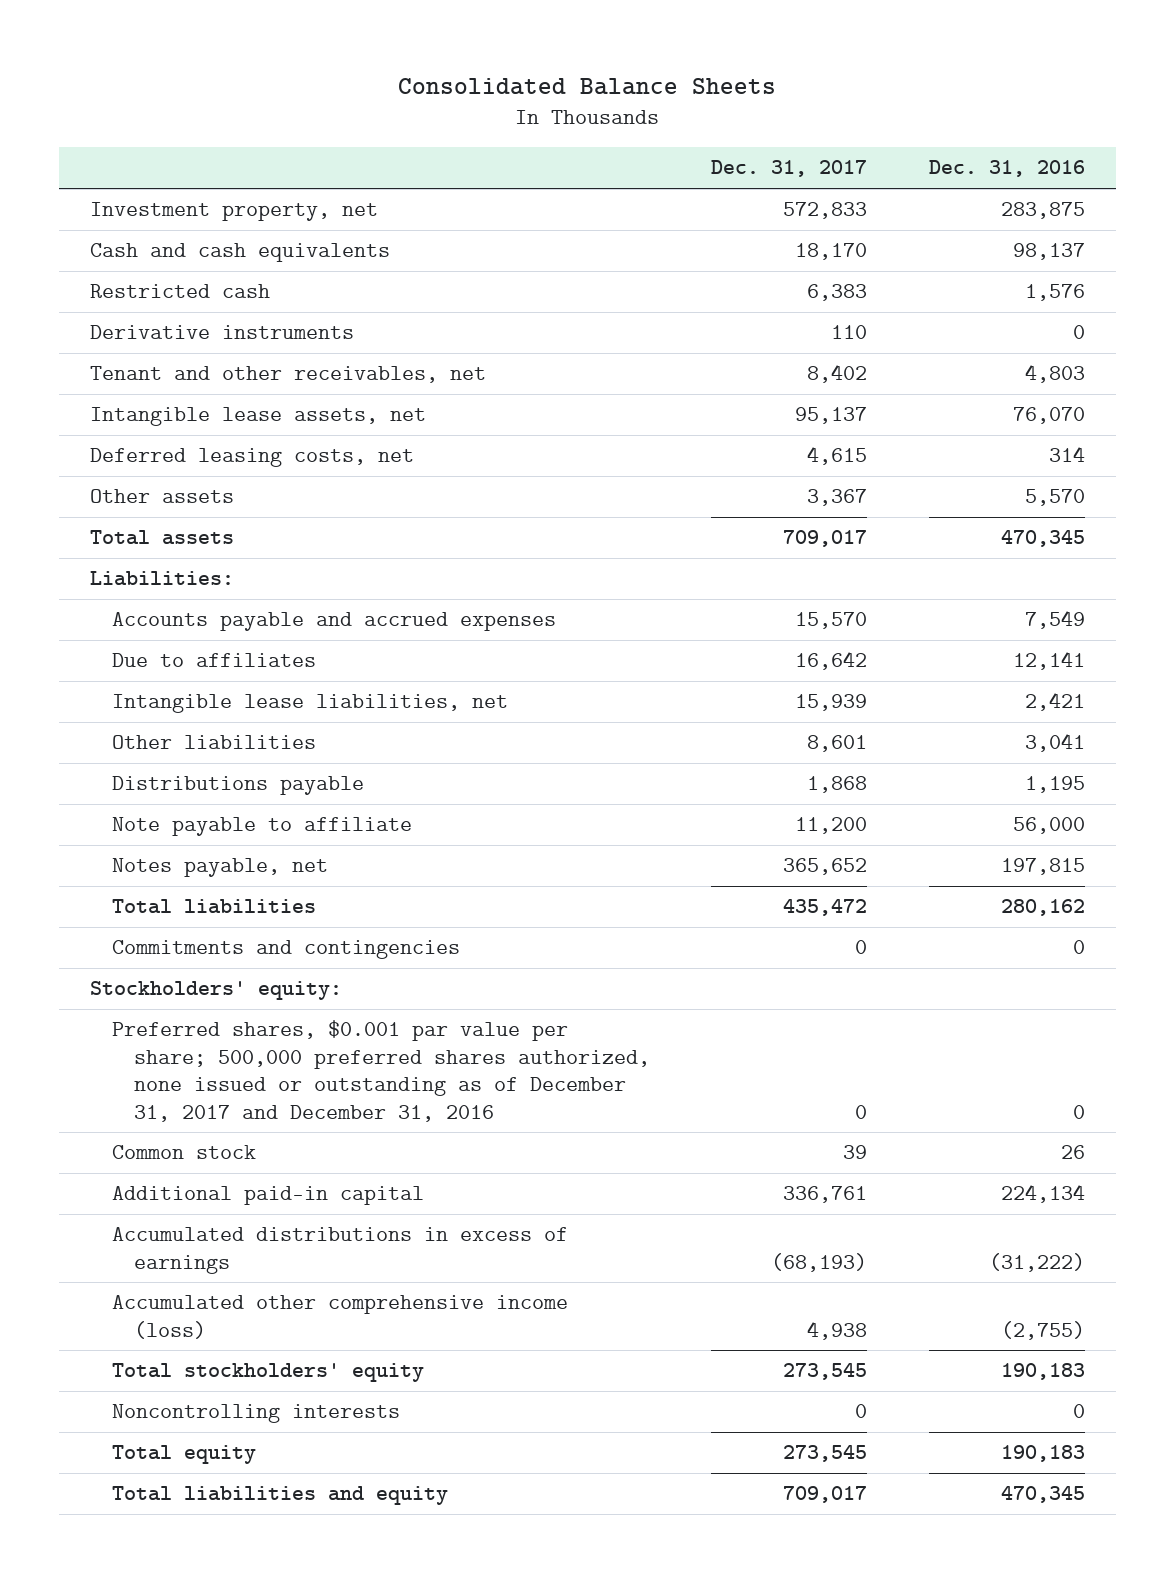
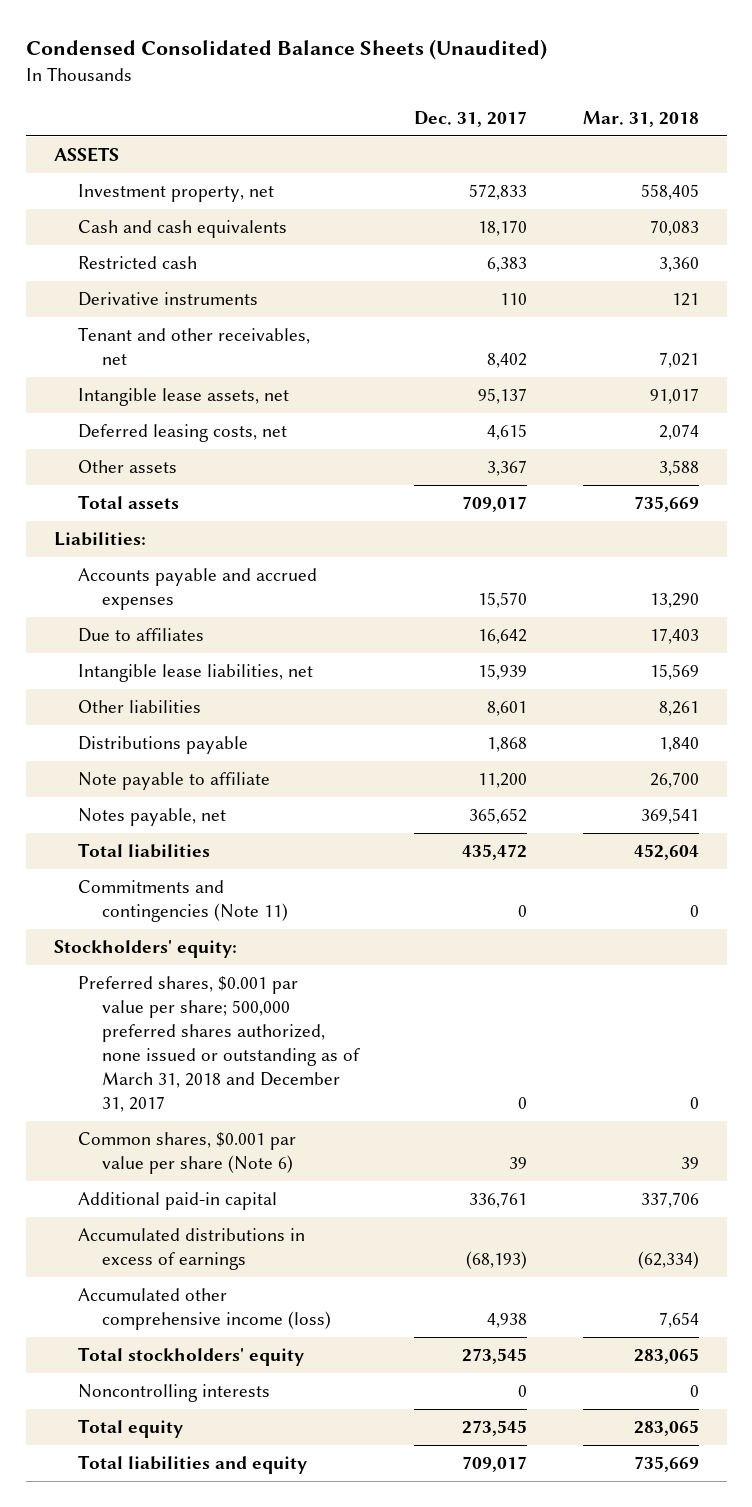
[398,77,777,95] Consolidated Balance Sheets -> [25,39,547,61] Condensed Consolidated Balance Sheets (Unaudited)
[928,160,1085,178] Dec. 31, 2016 -> none
none -> [582,110,699,127] Mar. 31, 2018
none -> [53,147,119,163] ASSETS
[111,940,460,960] Commitments and contingencies -> [77,880,288,923] Commitments and contingencies (Note 11)
[111,1020,650,1122] Preferred shares, $0.001 par value per share; 500,000 preferred shares authorized, none issued or outstanding as of December 31, 2017 and December 31, 2016 -> [77,976,360,1112] Preferred shares, $0.001 par value per share; 500,000 preferred shares authorized, none issued or outstanding as of March 31, 2018 and December 31, 2017
[111,1145,256,1160] Common stock -> [77,1132,296,1175] Common shares, $0.001 par value per share (Note 6)

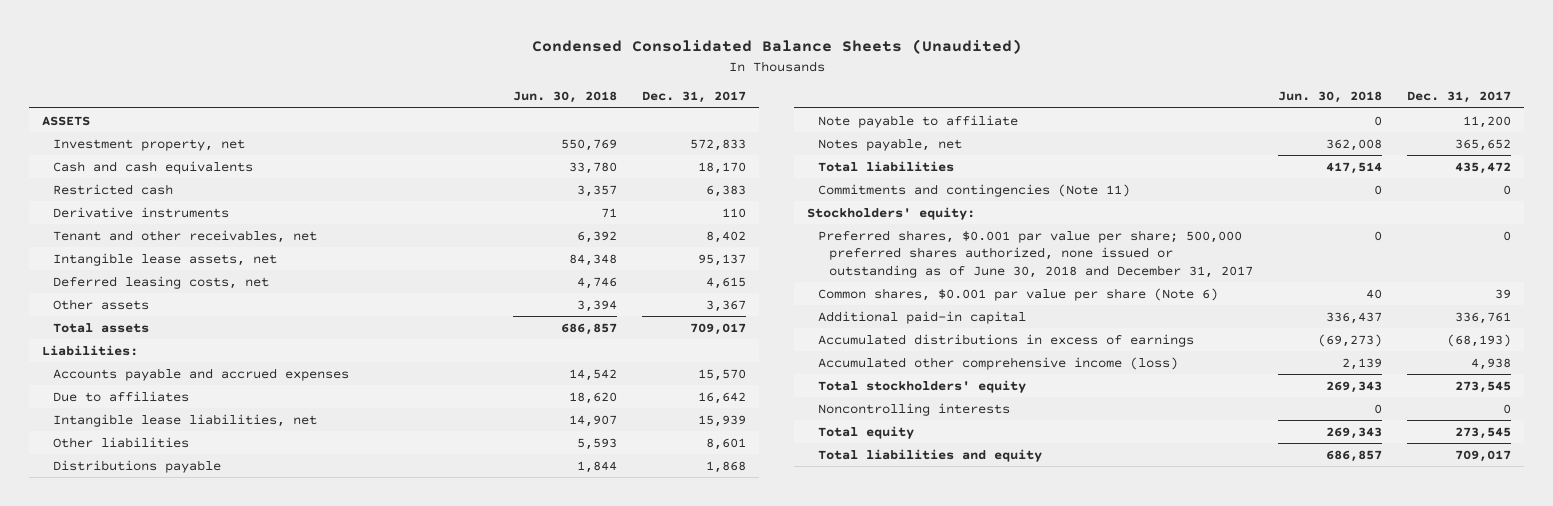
[582,110,699,127] Mar. 31, 2018 -> none
none -> [513,91,618,104] Jun. 30, 2018
[77,976,360,1112] Preferred shares, $0.001 par value per share; 500,000 preferred shares authorized, none issued or outstanding as of March 31, 2018 and December 31, 2017 -> [817,229,1253,279] Preferred shares, $0.001 par value per share; 500,000 preferred shares authorized, none issued or outstanding as of June 30, 2018 and December 31, 2017

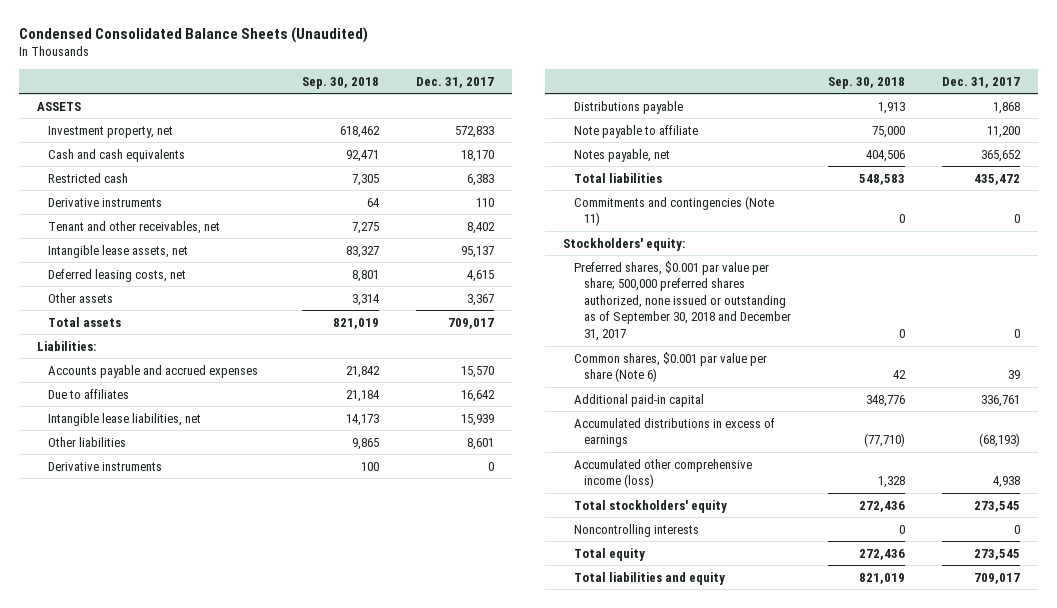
[513,91,618,104] Jun. 30, 2018 -> none
none -> [302,76,380,89] Sep. 30, 2018
none -> [47,461,162,471] Derivative instruments
[817,229,1253,279] Preferred shares, $0.001 par value per share; 500,000 preferred shares authorized, none issued or outstanding as of June 30, 2018 and December 31, 2017 -> [573,260,792,342] Preferred shares, $0.001 par value per share; 500,000 preferred shares authorized, none issued or outstanding as of September 30, 2018 and December 31, 2017

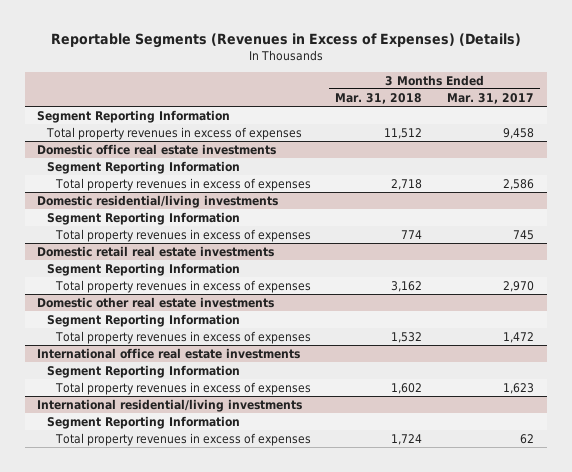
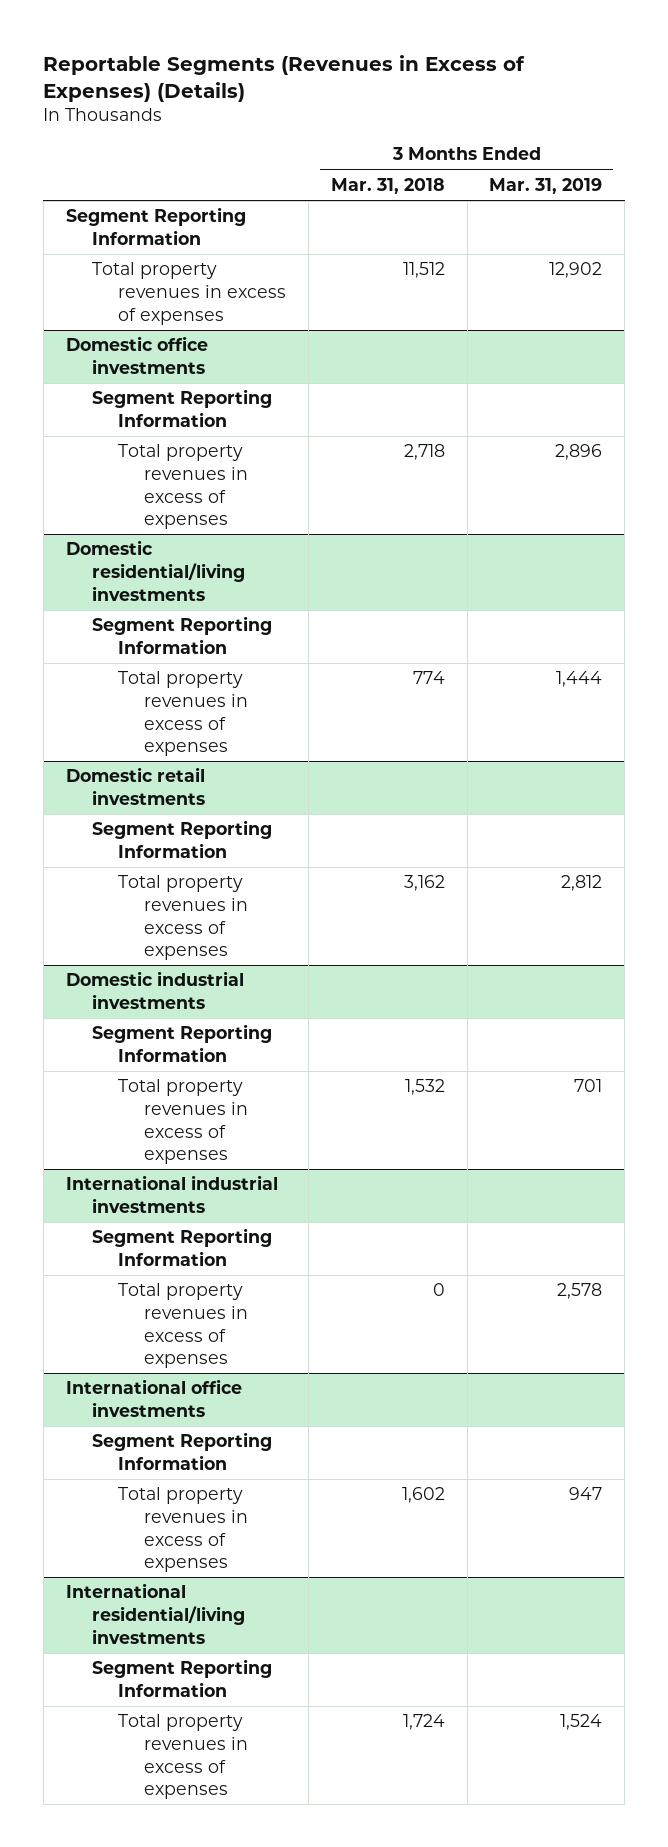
[447,92,535,104] Mar. 31, 2017 -> none
none -> [489,177,603,194] Mar. 31, 2019
[37,143,277,155] Domestic office real estate investments -> [65,336,208,375] Domestic office investments
[37,245,275,257] Domestic retail real estate investments -> [65,767,205,806] Domestic retail investments
[37,296,275,308] Domestic other real estate investments -> [65,971,244,1010] Domestic industrial investments
[37,347,301,359] International office real estate investments -> none
none -> [65,1175,278,1214] International industrial investments
none -> [118,1283,249,1369] Total property revenues in excess of expenses
none -> [65,1379,242,1418] International office investments
none -> [91,1432,272,1471] Segment Reporting Information

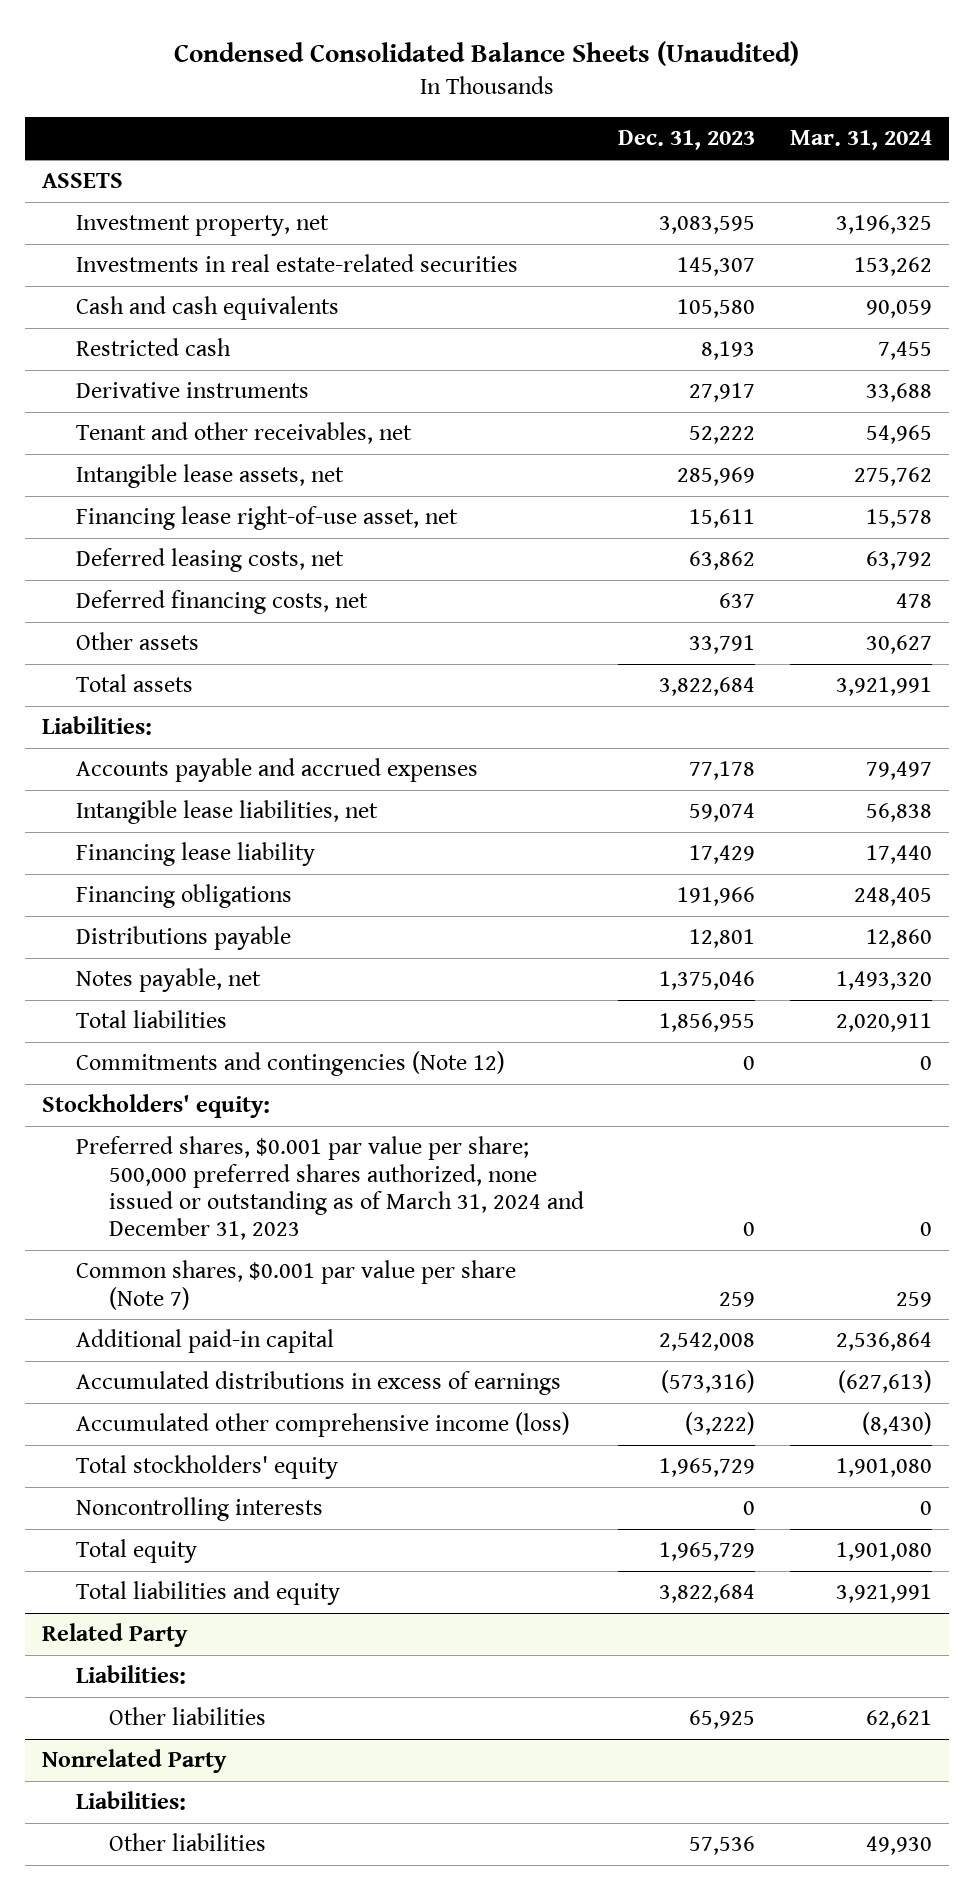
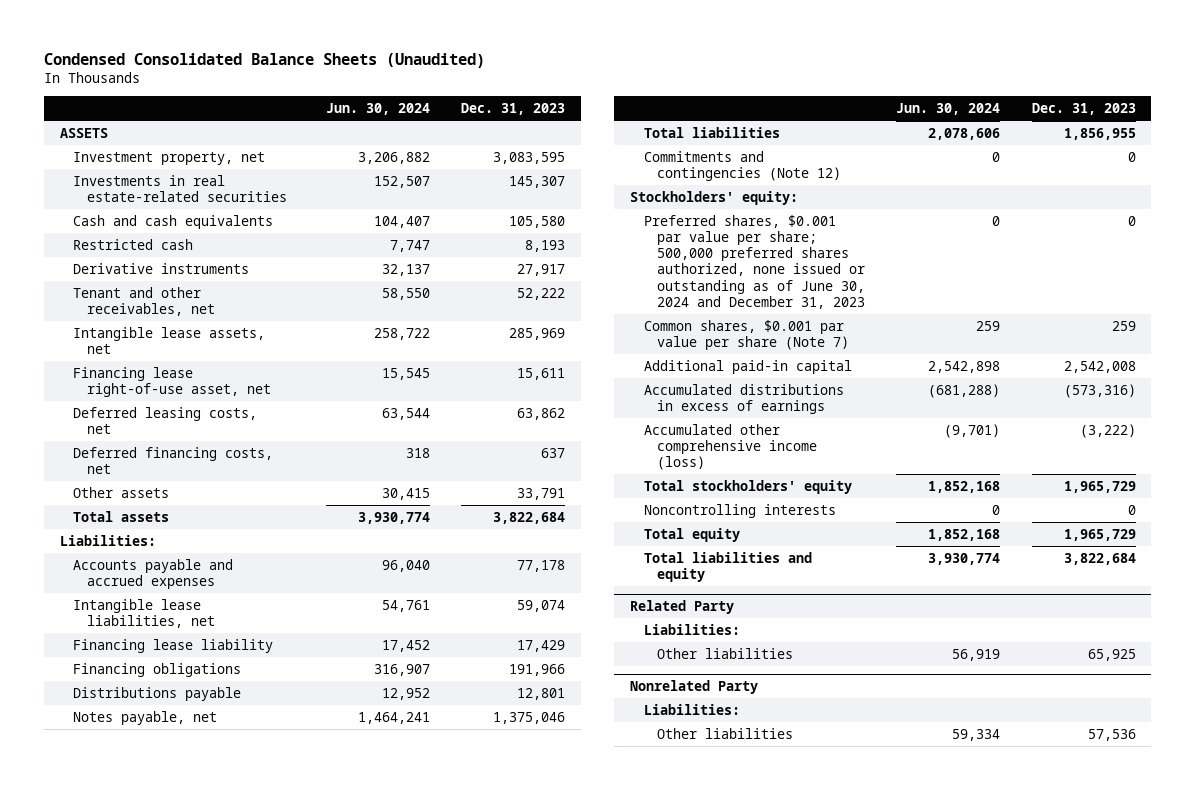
[789,130,932,151] Mar. 31, 2024 -> none
none -> [326,103,431,116] Jun. 30, 2024
[75,1136,584,1241] Preferred shares, $0.001 par value per share; 500,000 preferred shares authorized, none issued or outstanding as of March 31, 2024 and December 31, 2023 -> [643,214,866,309] Preferred shares, $0.001 par value per share; 500,000 preferred shares authorized, none issued or outstanding as of June 30, 2024 and December 31, 2023

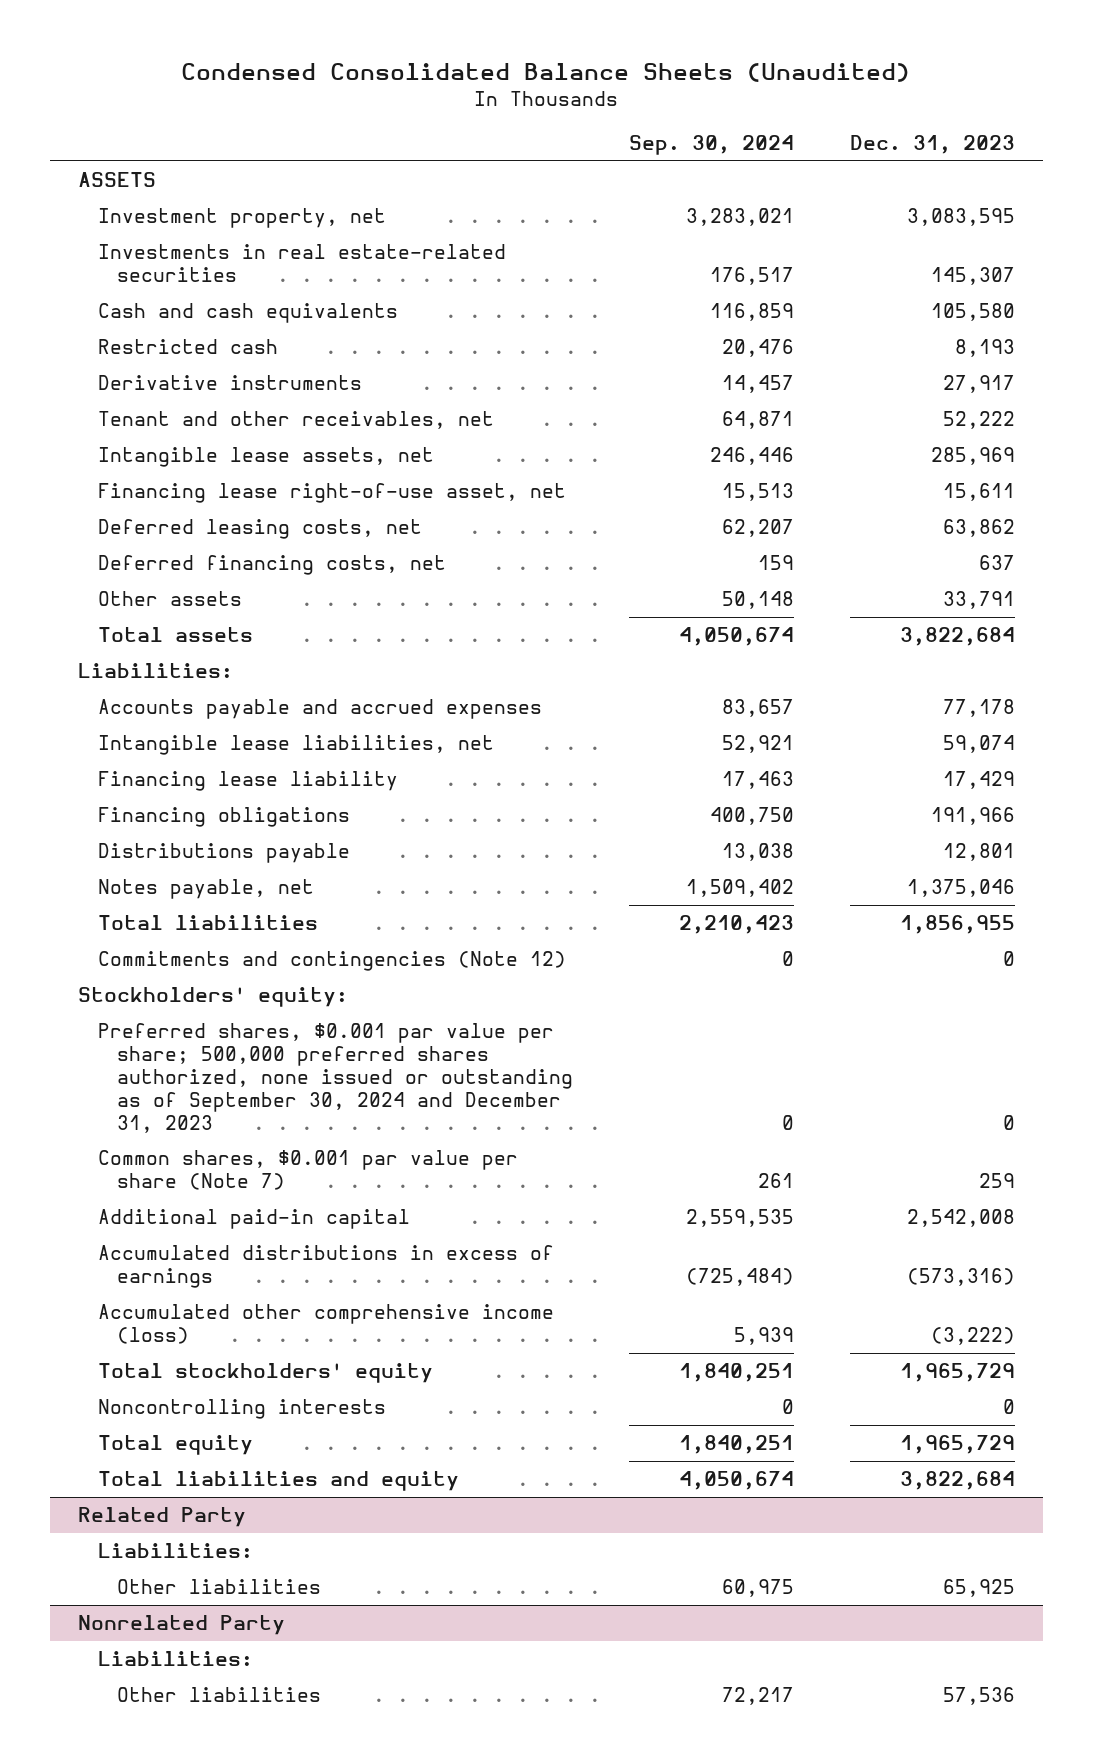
[326,103,431,116] Jun. 30, 2024 -> none
none -> [628,134,794,155] Sep. 30, 2024
[643,214,866,309] Preferred shares, $0.001 par value per share; 500,000 preferred shares authorized, none issued or outstanding as of June 30, 2024 and December 31, 2023 -> [97,1023,574,1133] Preferred shares, $0.001 par value per share; 500,000 preferred shares authorized, none issued or outstanding as of September 30, 2024 and December 31, 2023

